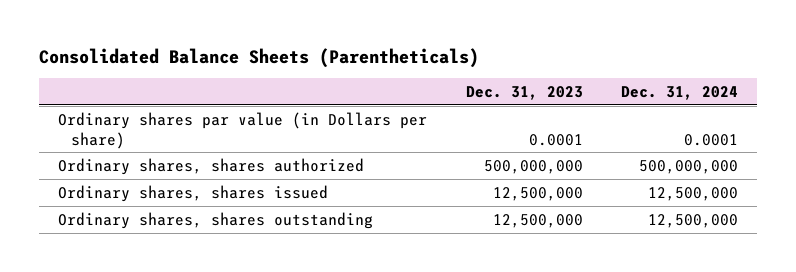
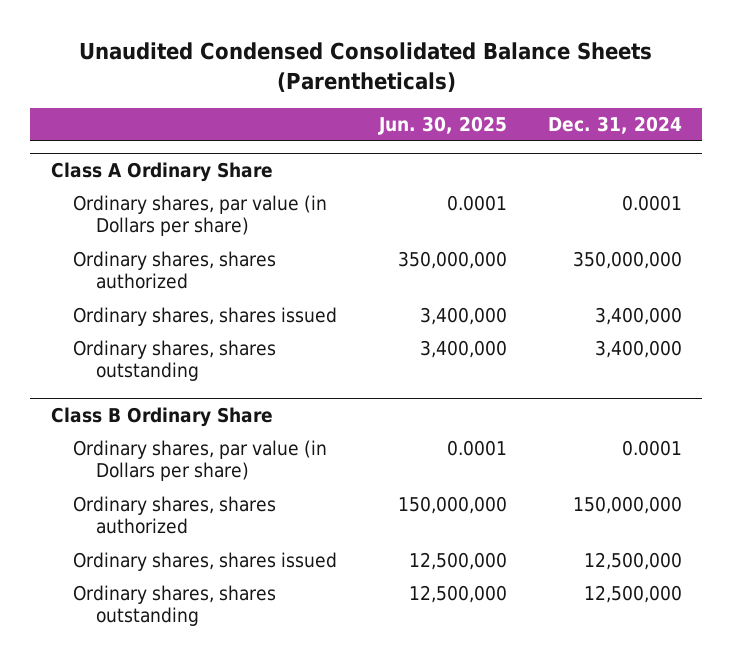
[38,47,479,68] Consolidated Balance Sheets (Parentheticals) -> [79,42,653,92] Unaudited Condensed Consolidated Balance Sheets (Parentheticals)
[465,85,583,100] Dec. 31, 2023 -> none
none -> [377,116,507,136] Jun. 30, 2025
none -> [50,161,273,182] Class A Ordinary Share
[57,111,427,149] Ordinary shares par value (in Dollars per share) -> [73,194,328,236] Ordinary shares, par value (in Dollars per share)
[639,159,739,174] 500,000,000 -> [572,250,682,269] 350,000,000
none -> [73,306,338,326] Ordinary shares, shares issued
none -> [73,339,277,381] Ordinary shares, shares outstanding
none -> [50,406,273,427] Class B Ordinary Share
none -> [73,439,328,481] Ordinary shares, par value (in Dollars per share)
none -> [73,495,277,534] Ordinary shares, shares authorized

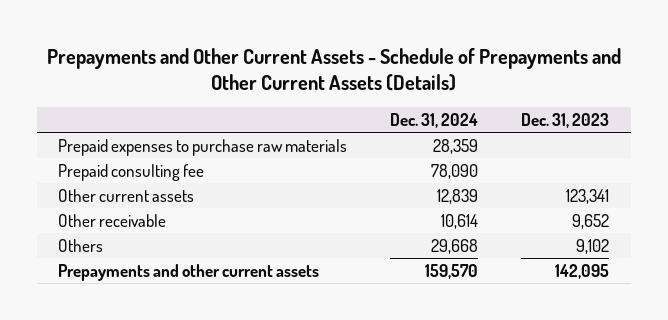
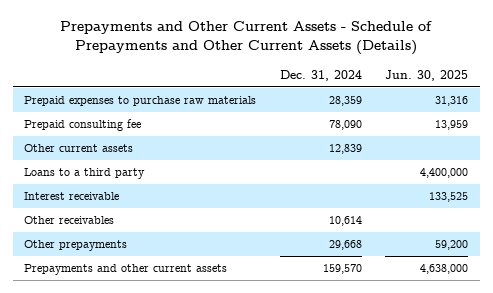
[521,113,610,129] Dec. 31, 2023 -> none
none -> [385,69,469,81] Jun. 30, 2025
none -> [24,168,146,180] Loans to a third party
none -> [24,192,120,201] Interest receivable
[58,213,167,227] Other receivable -> [24,216,115,225] Other receivables
[58,238,104,252] Others -> [24,240,128,252] Other prepayments

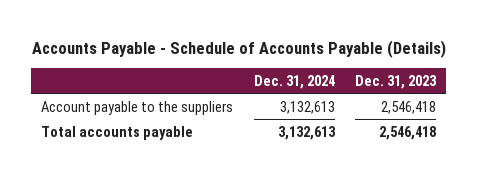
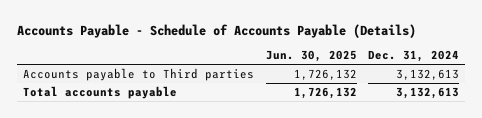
[355,74,438,89] Dec. 31, 2023 -> none
none -> [265,50,357,63] Jun. 30, 2025
[41,100,234,115] Account payable to the suppliers -> [22,67,254,81] Accounts payable to Third parties

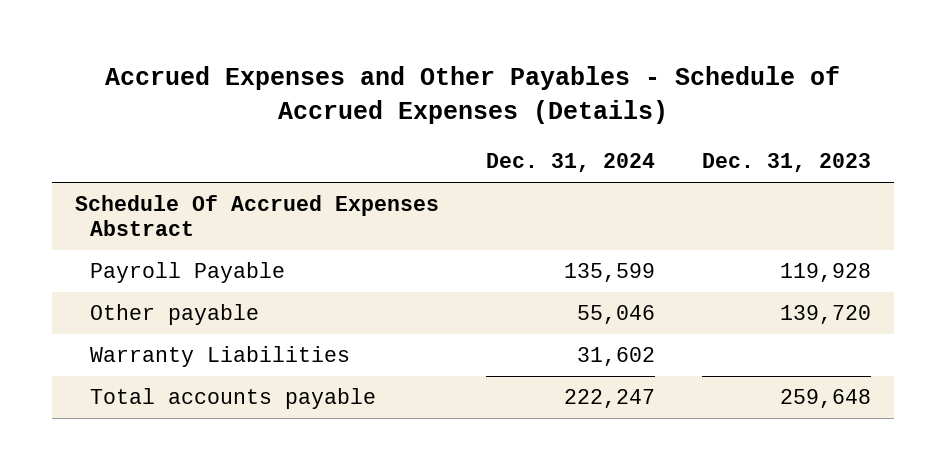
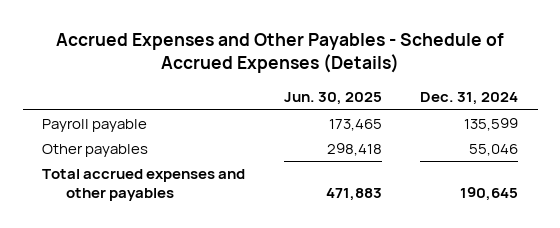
[701,153,871,173] Dec. 31, 2023 -> none
none -> [283,92,382,106] Jun. 30, 2025
[75,195,440,237] Schedule Of Accrued Expenses Abstract -> none
[90,346,351,368] Warranty Liabilities -> none
[90,388,377,410] Total accounts payable -> none
[90,262,286,284] Payroll Payable -> [42,119,148,133] Payroll payable
[90,304,260,326] Other payable -> [42,144,149,158] Other payables
none -> [42,169,246,202] Total accrued expenses and other payables

